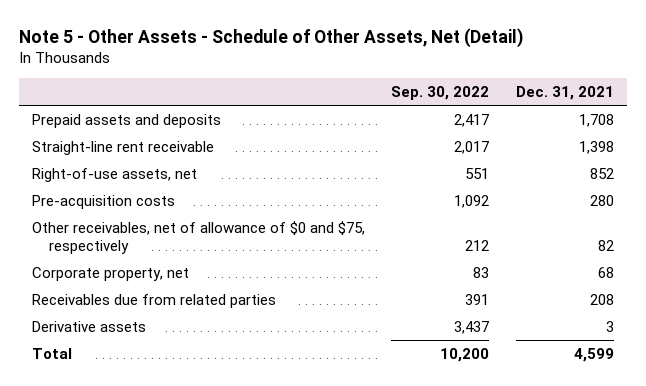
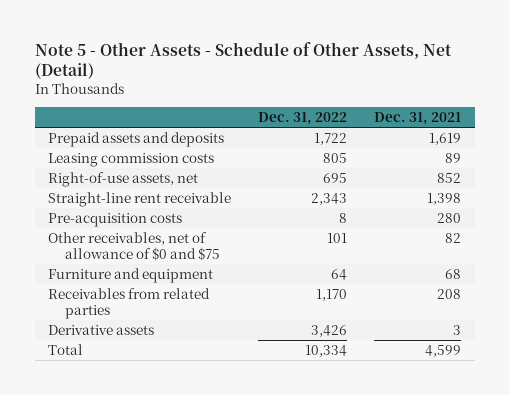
[391,86,490,101] Sep. 30, 2022 -> none
none -> [258,112,348,126] Dec. 31, 2022
[578,114,614,128] 1,708 -> [429,132,462,145] 1,619
none -> [48,152,215,167] Leasing commission costs
[32,141,215,156] Straight-line rent receivable -> [48,191,232,207] Straight-line rent receivable
[32,221,366,254] Other receivables, net of allowance of $0 and $75, respectively -> [48,231,220,261] Other receivables, net of allowance of $0 and $75
[32,267,190,282] Corporate property, net -> [48,267,214,283] Furniture and equipment
[32,294,277,309] Receivables due from related parties -> [48,287,211,319] Receivables from related parties

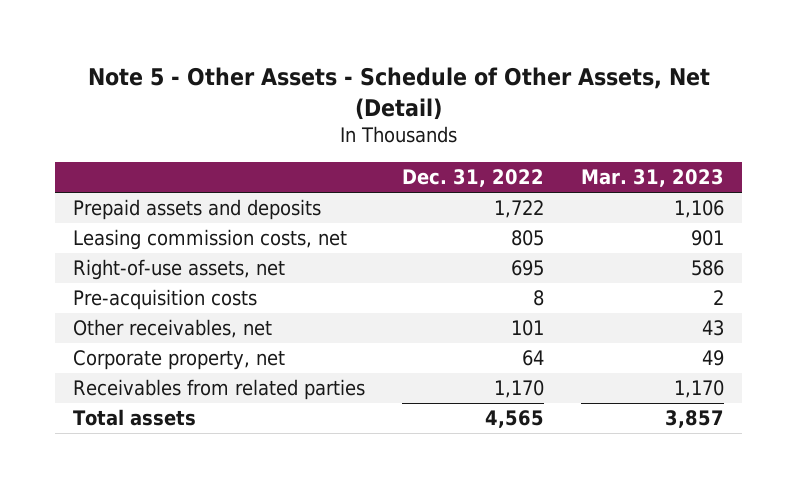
[374,112,462,126] Dec. 31, 2021 -> none
none -> [580,169,724,188] Mar. 31, 2023
[48,152,215,167] Leasing commission costs -> [73,229,348,251] Leasing commission costs, net
[48,191,232,207] Straight-line rent receivable -> none
[48,231,220,261] Other receivables, net of allowance of $0 and $75 -> [73,319,273,339] Other receivables, net
[48,267,214,283] Furniture and equipment -> [73,350,286,371] Corporate property, net
[48,324,155,335] Derivative assets -> none
[48,343,84,355] Total -> [73,409,197,427] Total assets
[305,344,348,357] 10,334 -> [485,410,545,429] 4,565

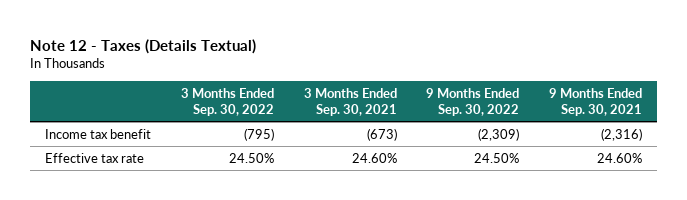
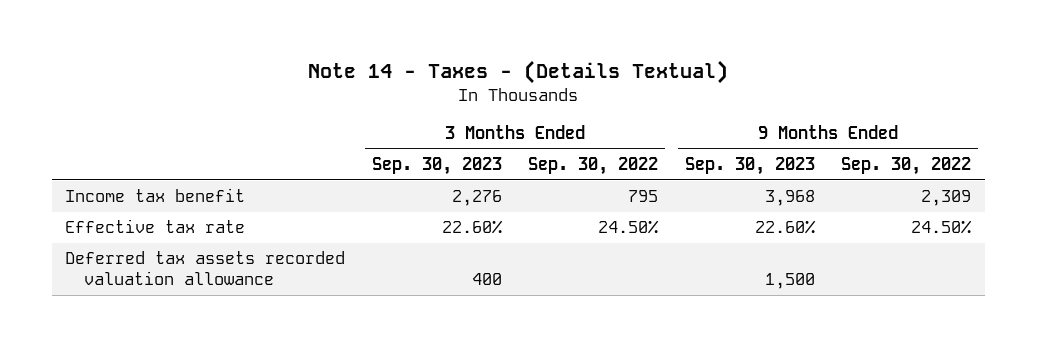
[30,38,257,54] Note 12 - Taxes (Details Textual) -> [308,60,729,85] Note 14 - Taxes - (Details Textual)
[303,87,397,116] 3 Months Ended Sep. 30, 2021 -> none
[549,87,643,116] 9 Months Ended Sep. 30, 2021 -> none
none -> [371,156,502,175] Sep. 30, 2023
none -> [684,156,815,175] Sep. 30, 2023
[244,127,275,141] (795) -> [628,190,659,203] 795
[478,127,520,141] (2,309) -> [921,190,972,207] 2,309
none -> [65,251,346,286] Deferred tax assets recorded valuation allowance

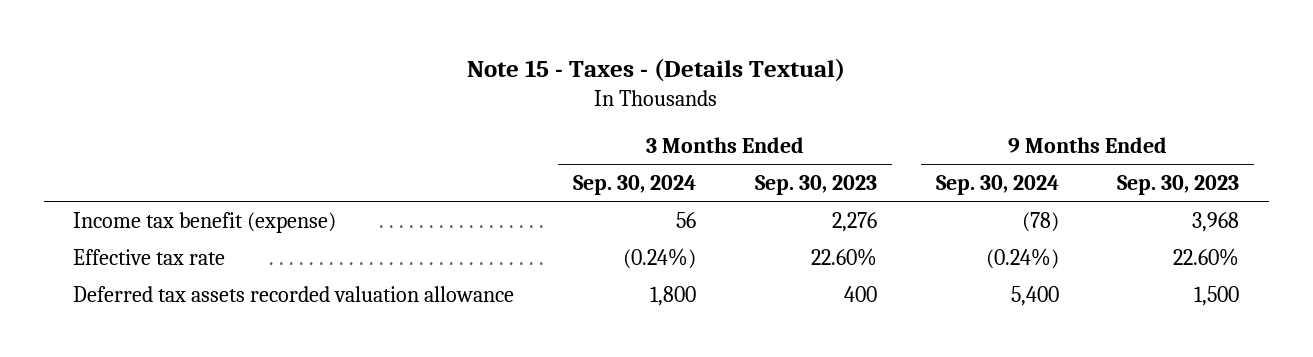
[308,60,729,85] Note 14 - Taxes - (Details Textual) -> [467,57,846,82] Note 15 - Taxes - (Details Textual)
[528,156,659,175] Sep. 30, 2022 -> none
[841,156,972,175] Sep. 30, 2022 -> none
none -> [572,174,696,195] Sep. 30, 2024
none -> [935,174,1059,195] Sep. 30, 2024
[65,188,246,203] Income tax benefit -> [73,211,337,233] Income tax benefit (expense)

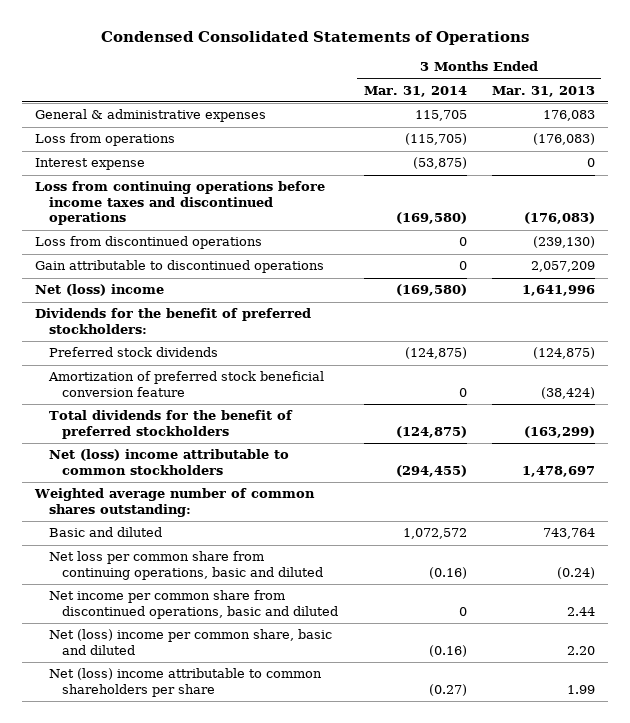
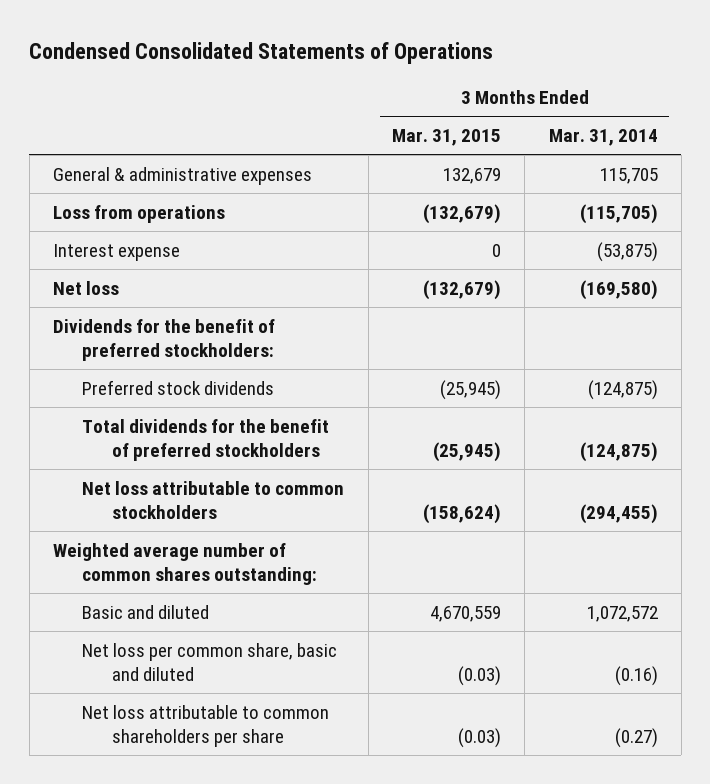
[491,85,595,97] Mar. 31, 2013 -> none
none -> [391,129,501,147] Mar. 31, 2015
[35,181,326,226] Loss from continuing operations before income taxes and discontinued operations -> none
[35,236,263,250] Loss from discontinued operations -> none
[35,260,325,274] Gain attributable to discontinued operations -> none
[35,284,165,297] Net (loss) income -> [52,280,119,295] Net loss
[47,371,324,397] Amortization of preferred stock beneficial conversion feature -> none
[48,449,289,475] Net (loss) income attributable to common stockholders -> [82,480,345,519] Net loss attributable to common stockholders
[48,551,324,580] Net loss per common share from continuing operations, basic and diluted -> none
[48,590,339,619] Net income per common share from discontinued operations, basic and diluted -> none
[48,629,332,655] Net (loss) income per common share, basic and diluted -> [82,642,338,681] Net loss per common share, basic and diluted
[48,668,322,697] Net (loss) income attributable to common shareholders per share -> [82,704,330,747] Net loss attributable to common shareholders per share

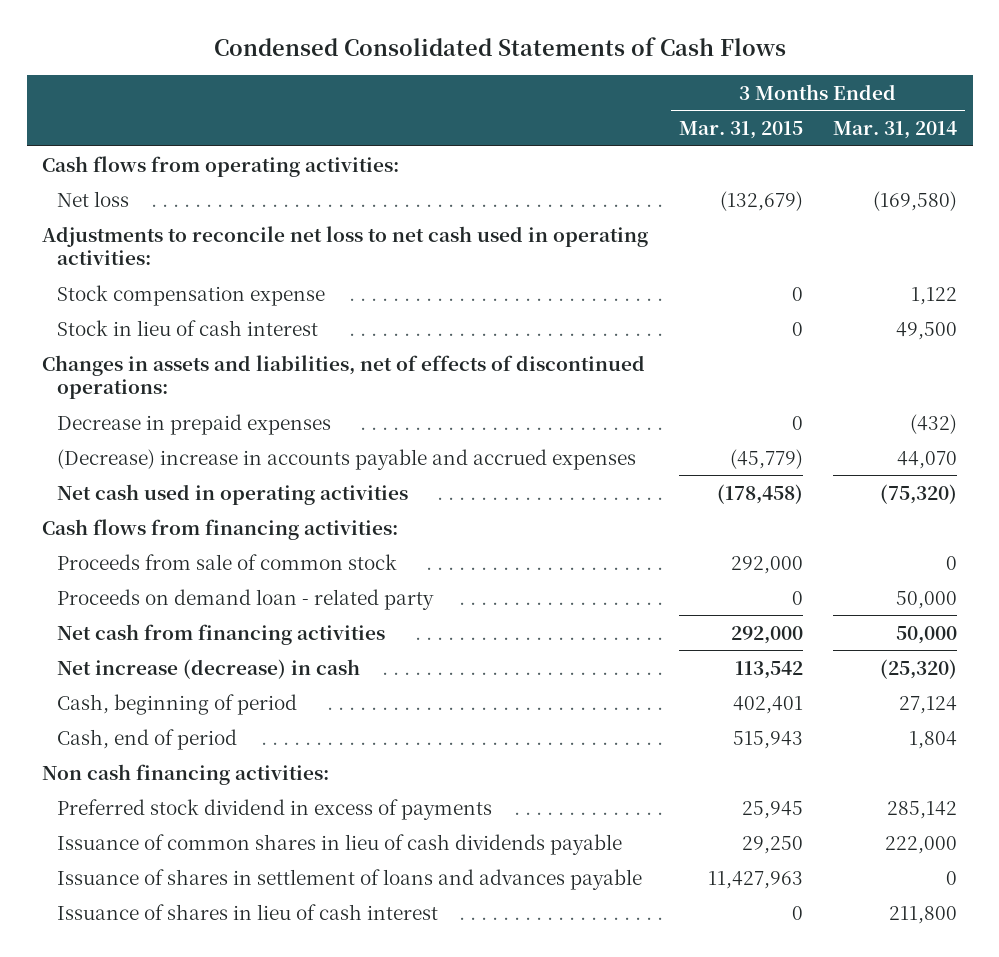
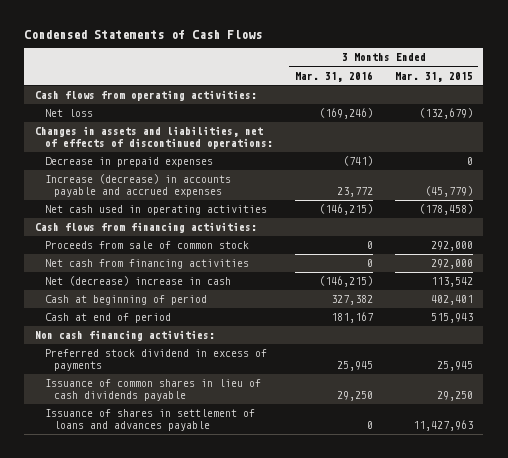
[213,37,786,57] Condensed Consolidated Statements of Cash Flows -> [24,29,263,39] Condensed Statements of Cash Flows
[833,120,958,139] Mar. 31, 2014 -> none
none -> [294,70,373,82] Mar. 31, 2016
[41,225,648,266] Adjustments to reconcile net loss to net cash used in operating activities: -> none
[57,284,326,306] Stock compensation expense -> none
[57,319,319,336] Stock in lieu of cash interest -> none
[57,448,637,470] (Decrease) increase in accounts payable and accrued expenses -> [44,174,231,198] Increase (decrease) in accounts payable and accrued expenses
[57,588,435,610] Proceeds on demand loan - related party -> none
[57,658,361,679] Net increase (decrease) in cash -> [44,276,231,287] Net (decrease) increase in cash
[57,693,298,715] Cash, beginning of period -> [44,295,207,306] Cash at beginning of period
[57,728,238,750] Cash, end of period -> [44,313,171,324] Cash at end of period
[57,903,439,920] Issuance of shares in lieu of cash interest -> none

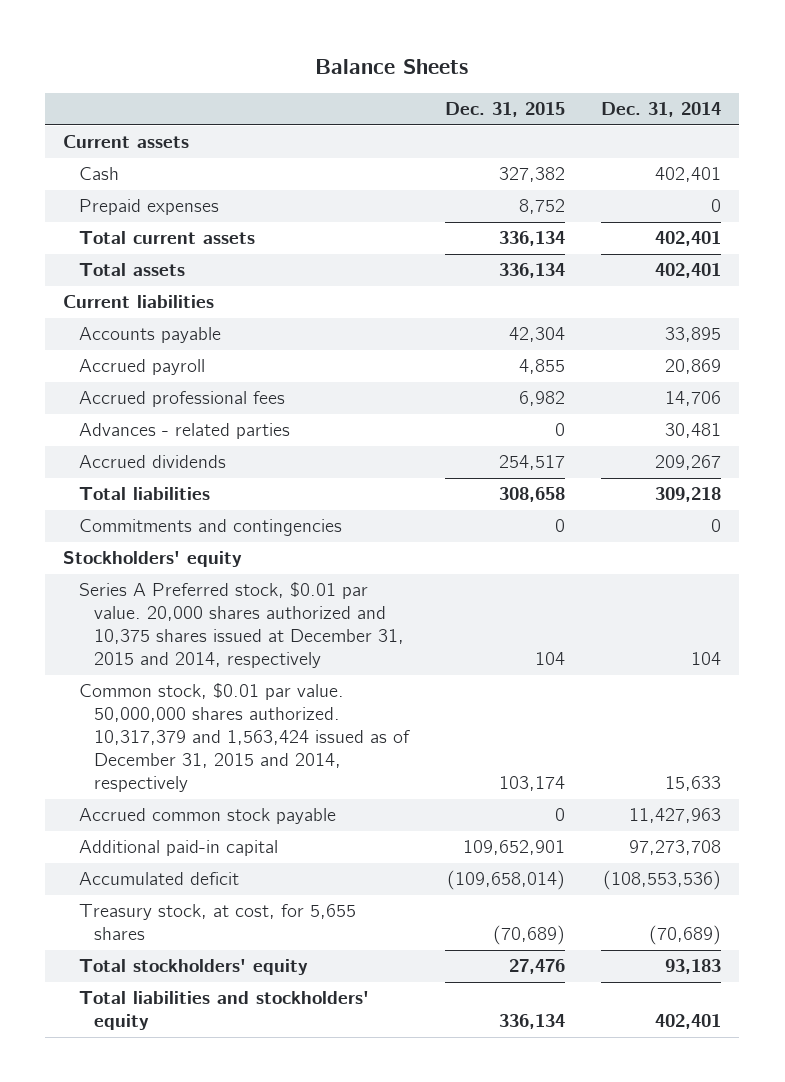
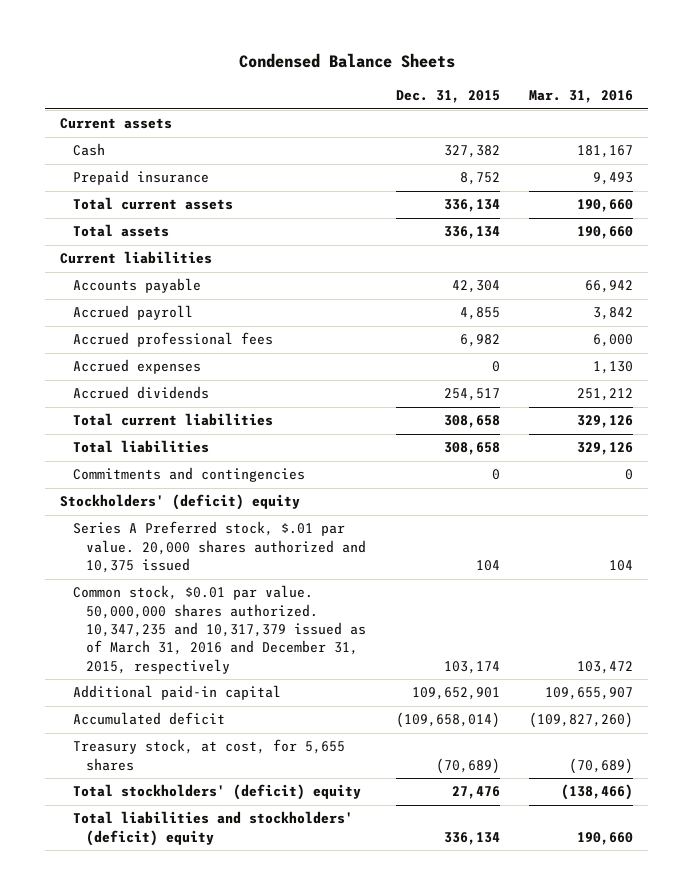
[315,59,469,75] Balance Sheets -> [238,53,455,69] Condensed Balance Sheets
[601,102,722,118] Dec. 31, 2014 -> none
none -> [529,90,634,104] Mar. 31, 2016
[78,199,219,216] Prepaid expenses -> [73,170,210,186] Prepaid insurance
[78,423,290,440] Advances - related parties -> none
none -> [73,359,202,375] Accrued expenses
none -> [73,413,274,427] Total current liabilities
[78,808,336,825] Accrued common stock payable -> none
[63,551,243,568] Stockholders' equity -> [60,494,301,511] Stockholders' (deficit) equity
[78,582,405,669] Series A Preferred stock, $0.01 par value. 20,000 shares authorized and 10,375 shares issued at December 31, 2015 and 2014, respectively -> [73,521,367,574] Series A Preferred stock, $.01 par value. 20,000 shares authorized and 10,375 issued
[78,683,411,793] Common stock, $0.01 par value. 50,000,000 shares authorized. 10,317,379 and 1,563,424 issued as of December 31, 2015 and 2014, respectively -> [73,585,367,674] Common stock, $0.01 par value. 50,000,000 shares authorized. 10,347,235 and 10,317,379 issued as of March 31, 2016 and December 31, 2015, respectively
[78,959,308,976] Total stockholders' equity -> [73,784,362,801] Total stockholders' (deficit) equity
[78,991,369,1031] Total liabilities and stockholders' equity -> [73,811,354,846] Total liabilities and stockholders' (deficit) equity

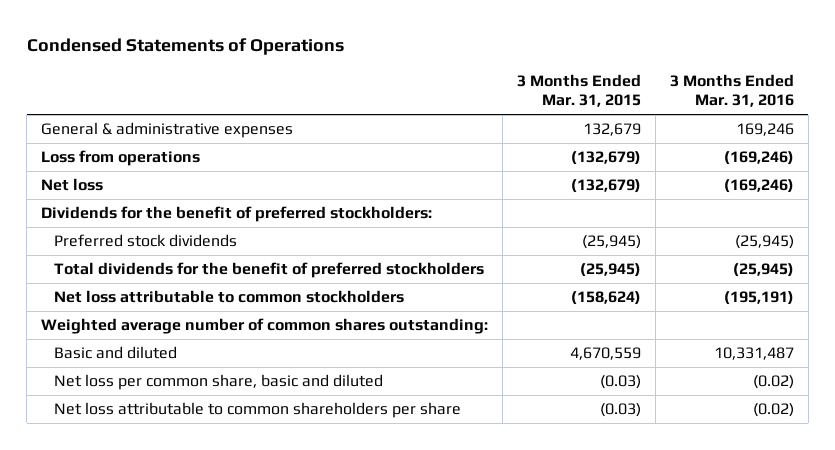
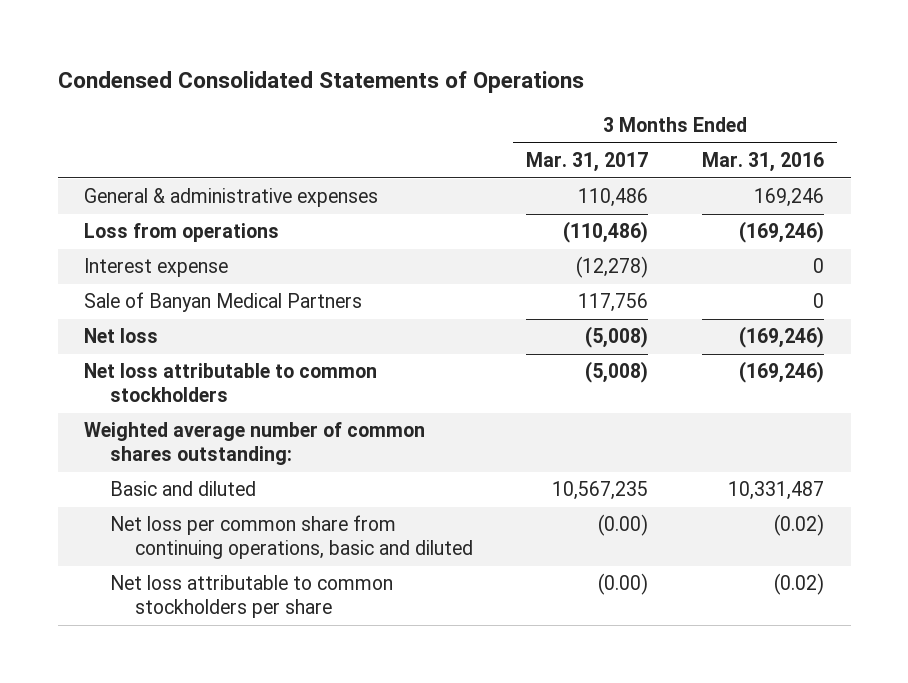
[26,38,344,56] Condensed Statements of Operations -> [57,71,584,94] Condensed Consolidated Statements of Operations
[516,74,641,108] 3 Months Ended Mar. 31, 2015 -> none
none -> [526,152,649,173] Mar. 31, 2017
none -> [84,258,229,278] Interest expense
none -> [84,292,363,313] Sale of Banyan Medical Partners
[41,206,433,223] Dividends for the benefit of preferred stockholders: -> none
[53,234,237,248] Preferred stock dividends -> none
[53,262,484,279] Total dividends for the benefit of preferred stockholders -> none
[723,291,794,306] (195,191) -> [738,361,824,384] (169,246)
[53,374,383,391] Net loss per common share, basic and diluted -> [109,515,474,560] Net loss per common share from continuing operations, basic and diluted
[53,402,461,419] Net loss attributable to common shareholders per share -> [109,575,393,619] Net loss attributable to common stockholders per share

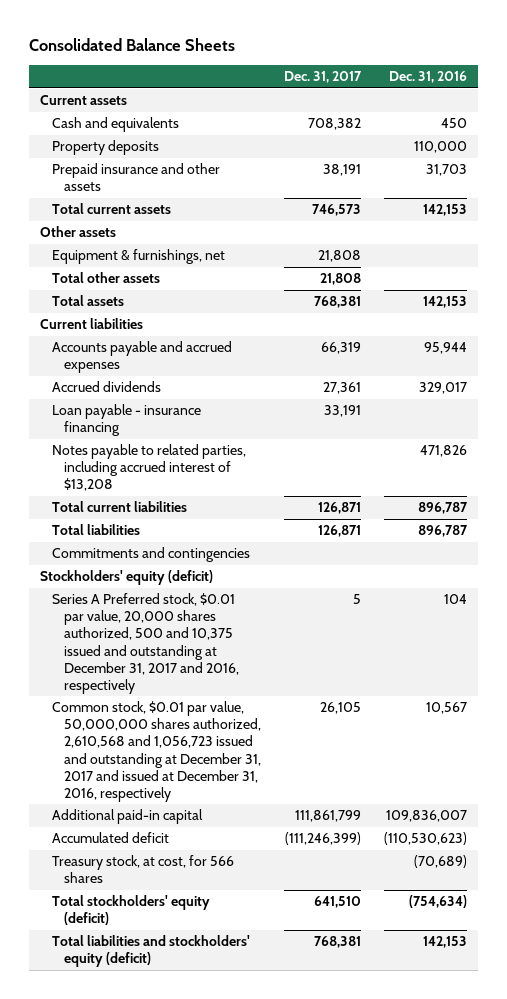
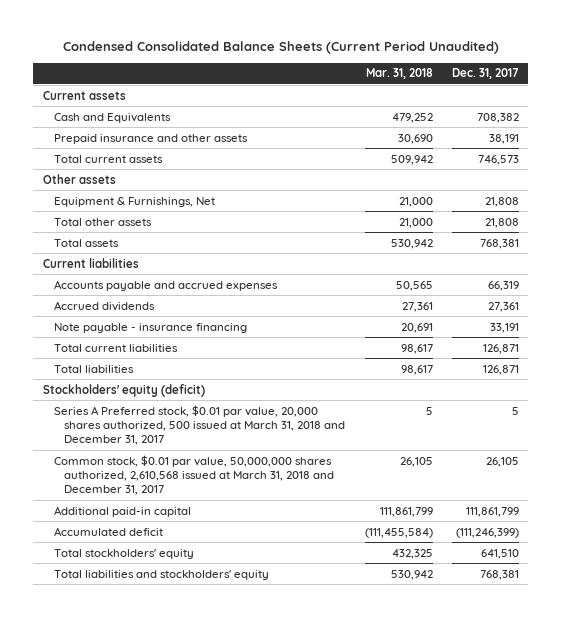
[28,37,235,51] Consolidated Balance Sheets -> [62,41,499,55] Condensed Consolidated Balance Sheets (Current Period Unaudited)
[388,71,467,84] Dec. 31, 2016 -> none
none -> [365,68,433,80] Mar. 31, 2018
[52,140,160,156] Property deposits -> none
[52,117,180,133] Cash and equivalents -> [53,112,171,123] Cash and Equivalents
[52,249,226,265] Equipment & furnishings, net -> [53,196,215,207] Equipment & Furnishings, Net
[52,444,247,492] Notes payable to related parties, including accrued interest of $13,208 -> none
[52,404,202,437] Loan payable - insurance financing -> [53,322,247,333] Note payable - insurance financing
[52,547,251,563] Commitments and contingencies -> none
[52,593,240,694] Series A Preferred stock, $0.01 par value, 20,000 shares authorized, 500 and 10,375 issued and outstanding at December 31, 2017 and 2016, respectively -> [53,404,346,446] Series A Preferred stock, $0.01 par value, 20,000 shares authorized, 500 issued at March 31, 2018 and December 31, 2017
[52,701,262,802] Common stock, $0.01 par value, 50,000,000 shares authorized, 2,610,568 and 1,056,723 issued and outstanding at December 31, 2017 and issued at December 31, 2016, respectively -> [53,454,335,496] Common stock, $0.01 par value, 50,000,000 shares authorized, 2,610,568 issued at March 31, 2018 and December 31, 2017
[52,855,235,884] Treasury stock, at cost, for 566 shares -> none
[52,895,211,926] Total stockholders' equity (deficit) -> [53,548,194,559] Total stockholders' equity
[52,935,251,968] Total liabilities and stockholders' equity (deficit) -> [53,569,269,580] Total liabilities and stockholders' equity

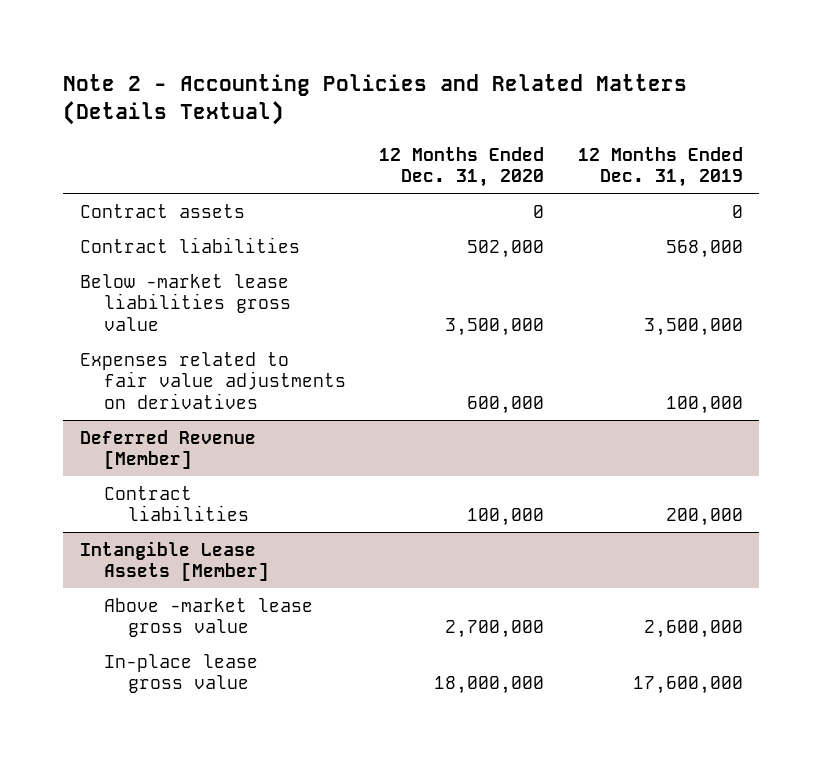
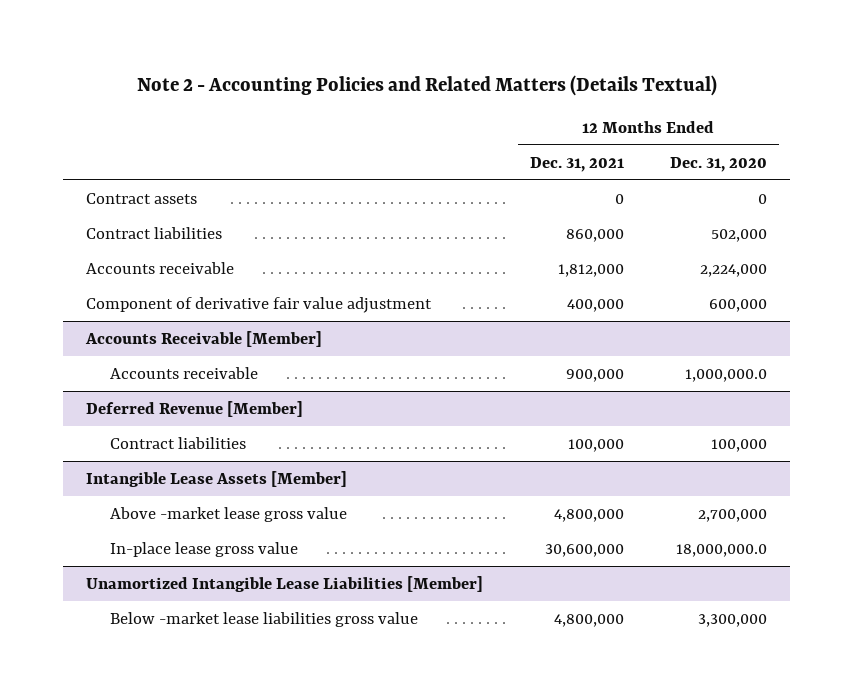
[577,146,743,188] 12 Months Ended Dec. 31, 2019 -> none
none -> [529,156,624,172] Dec. 31, 2021
[79,273,291,331] Below -market lease liabilities gross value -> none
[79,351,346,409] Expenses related to fair value adjustments on derivatives -> none
none -> [85,261,234,274] Accounts receivable
none -> [85,296,432,313] Component of derivative fair value adjustment
none -> [84,330,322,347] Accounts Receivable [Member]
none -> [110,366,259,379] Accounts receivable
[434,676,545,695] 18,000,000 -> [676,543,768,557] 18,000,000.0
none -> [85,575,483,592] Unamortized Intangible Lease Liabilities [Member]
none -> [110,611,419,627] Below -market lease liabilities gross value

